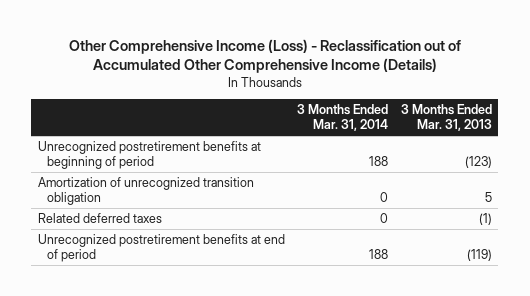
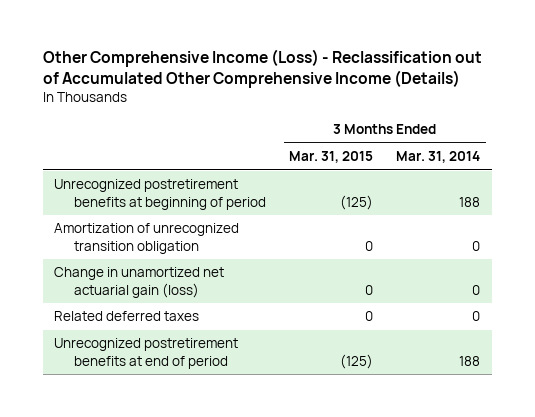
[401,104,493,132] 3 Months Ended Mar. 31, 2013 -> none
none -> [289,151,374,164] Mar. 31, 2015
none -> [54,267,225,298] Change in unamortized net actuarial gain (loss)

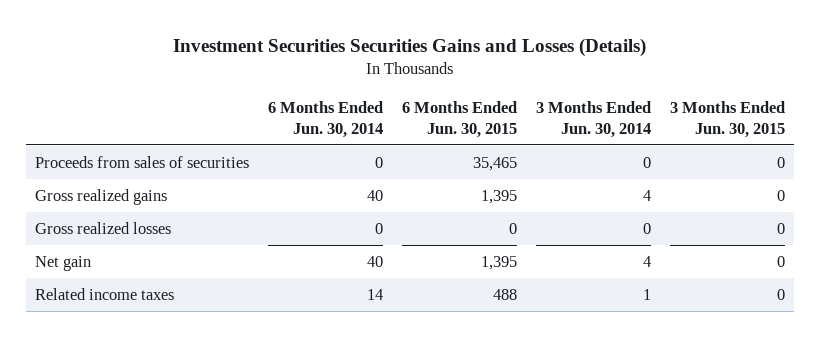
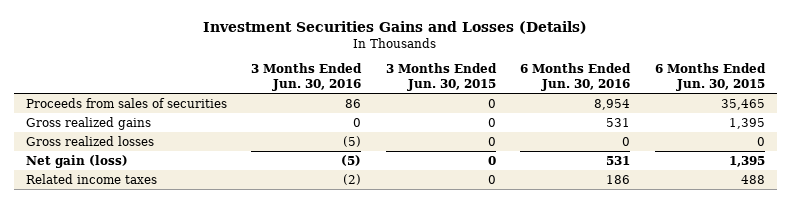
[173,37,647,57] Investment Securities Securities Gains and Losses (Details) -> [203,20,588,34] Investment Securities Gains and Losses (Details)
[268,100,384,138] 6 Months Ended Jun. 30, 2014 -> none
[535,100,651,138] 3 Months Ended Jun. 30, 2014 -> none
none -> [251,62,363,91] 3 Months Ended Jun. 30, 2016
none -> [520,62,632,91] 6 Months Ended Jun. 30, 2016
[35,256,92,272] Net gain -> [25,154,128,168] Net gain (loss)

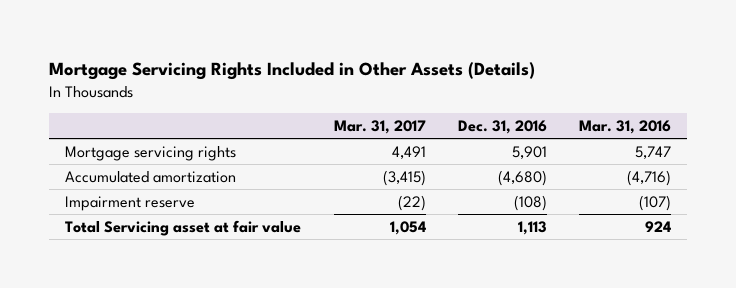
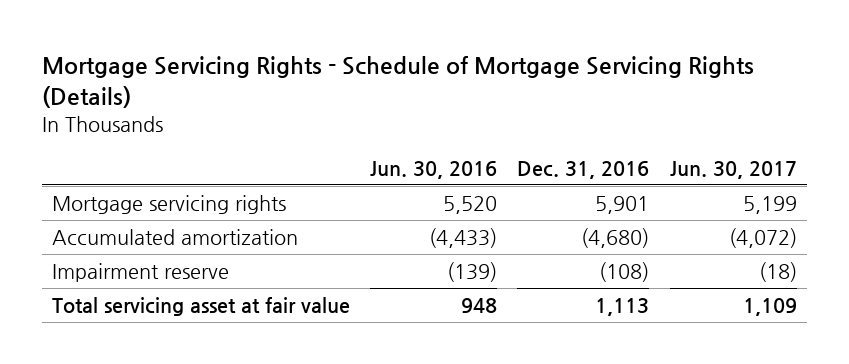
[49,61,536,80] Mortgage Servicing Rights Included in Other Assets (Details) -> [41,55,754,108] Mortgage Servicing Rights - Schedule of Mortgage Servicing Rights (Details)
[333,119,426,134] Mar. 31, 2017 -> none
[578,119,671,134] Mar. 31, 2016 -> none
none -> [370,160,498,179] Jun. 30, 2016
none -> [669,160,797,179] Jun. 30, 2017
[65,220,302,237] Total Servicing asset at fair value -> [51,297,350,317] Total servicing asset at fair value

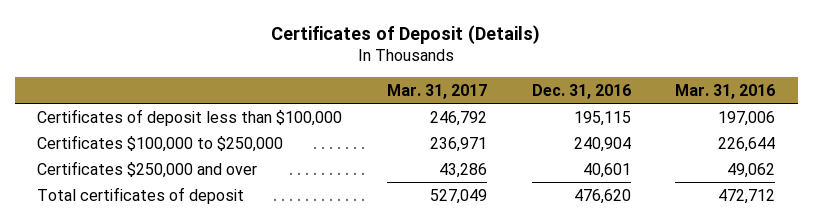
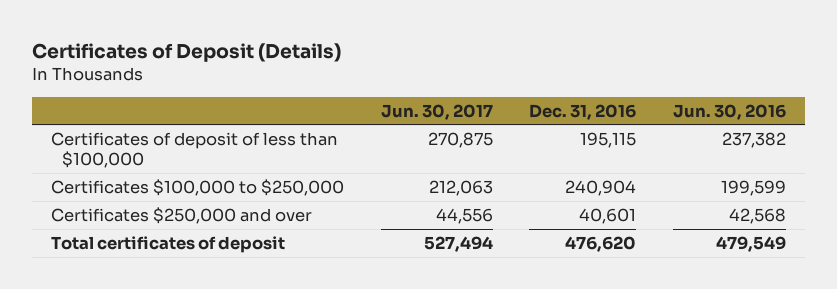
[387,83,488,99] Mar. 31, 2017 -> none
[675,83,776,99] Mar. 31, 2016 -> none
none -> [380,103,493,120] Jun. 30, 2017
none -> [673,103,787,120] Jun. 30, 2016
[37,108,343,126] Certificates of deposit less than $100,000 -> [50,131,338,168] Certificates of deposit of less than $100,000

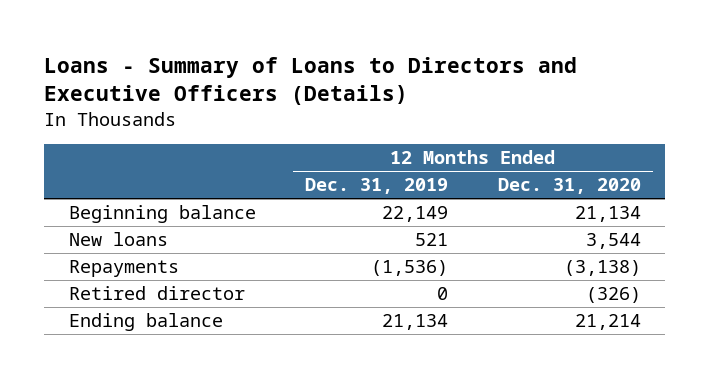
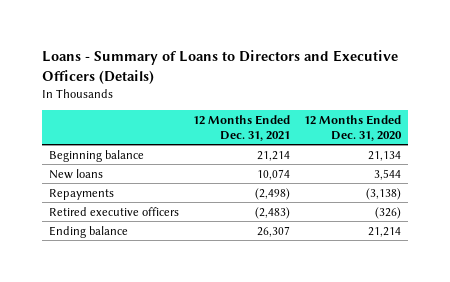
[305,178,449,195] Dec. 31, 2019 -> none
none -> [192,114,290,141] 12 Months Ended Dec. 31, 2021
[69,286,246,301] Retired director -> [48,206,179,216] Retired executive officers

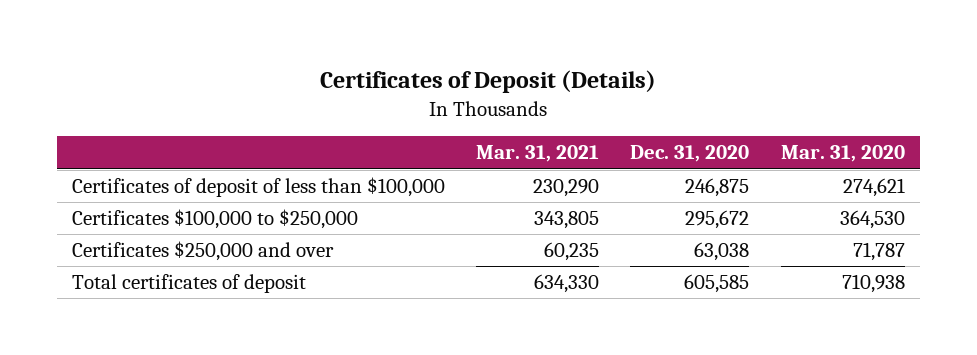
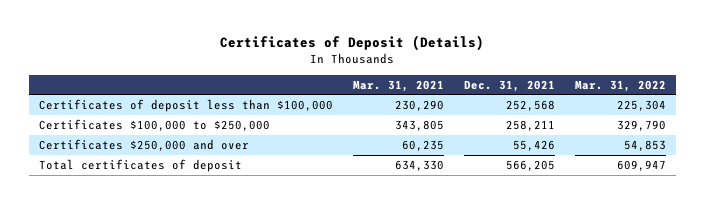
[630,145,750,163] Dec. 31, 2020 -> none
[780,145,905,163] Mar. 31, 2020 -> none
none -> [463,79,555,92] Dec. 31, 2021
none -> [574,79,666,92] Mar. 31, 2022
[72,177,446,198] Certificates of deposit of less than $100,000 -> [38,99,333,113] Certificates of deposit less than $100,000

